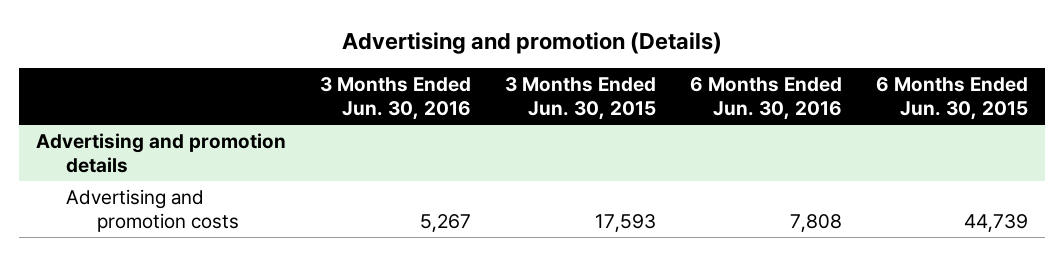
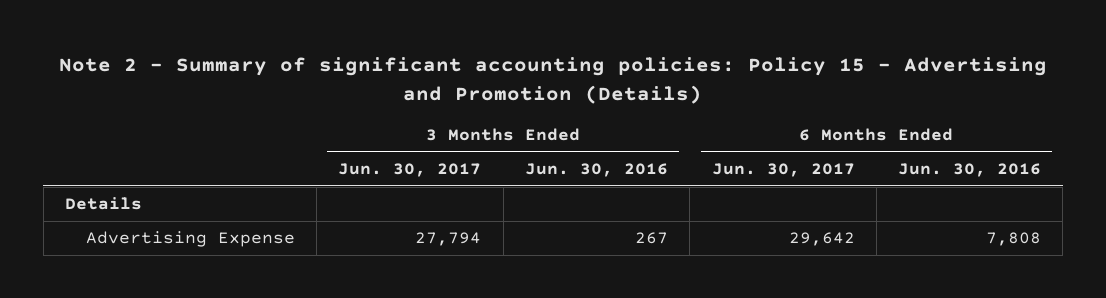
[341,31,722,54] Advertising and promotion (Details) -> [59,57,1048,104] Note 2 - Summary of significant accounting policies: Policy 15 - Advertising and Promotion (Details)
[504,77,656,121] 3 Months Ended Jun. 30, 2015 -> none
[875,77,1028,121] 6 Months Ended Jun. 30, 2015 -> none
none -> [338,163,482,178] Jun. 30, 2017
none -> [711,163,855,178] Jun. 30, 2017
[35,132,286,173] Advertising and promotion details -> none
none -> [64,197,142,211] Details
[66,188,239,232] Advertising and promotion costs -> [85,231,295,248] Advertising Expense
[419,213,471,232] 5,267 -> [634,232,668,245] 267

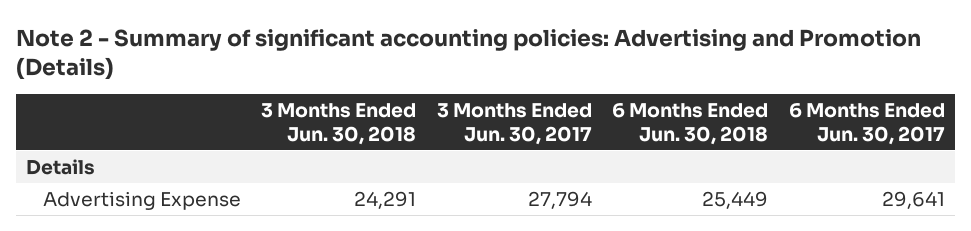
[59,57,1048,104] Note 2 - Summary of significant accounting policies: Policy 15 - Advertising and Promotion (Details) -> [16,28,922,81] Note 2 - Summary of significant accounting policies: Advertising and Promotion (Details)
[524,163,668,178] Jun. 30, 2016 -> none
[898,163,1042,178] Jun. 30, 2016 -> none
none -> [261,102,417,145] 3 Months Ended Jun. 30, 2018
none -> [612,102,769,145] 6 Months Ended Jun. 30, 2018
[788,232,855,247] 29,642 -> [881,190,945,209] 29,641

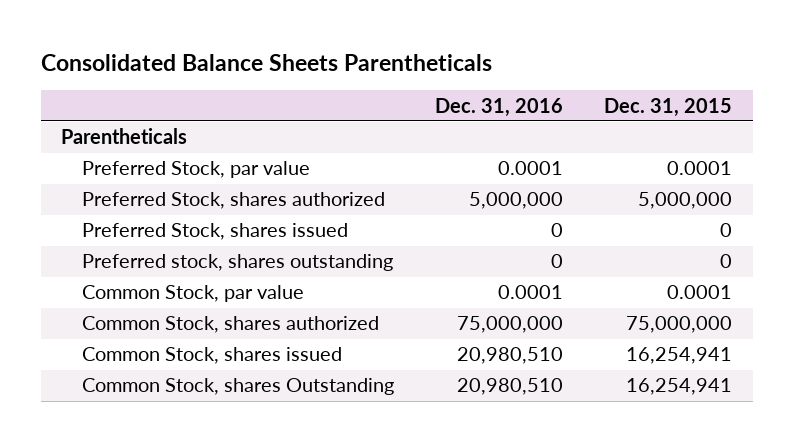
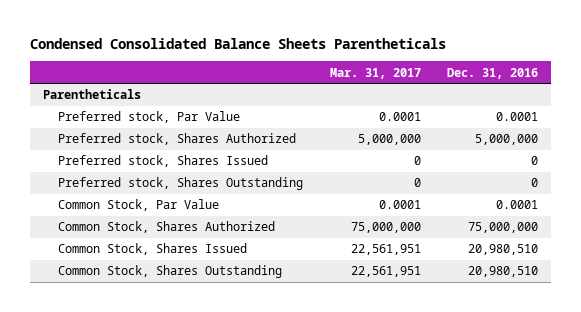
[40,53,492,71] Consolidated Balance Sheets Parentheticals -> [30,38,447,50] Condensed Consolidated Balance Sheets Parentheticals
[604,97,733,117] Dec. 31, 2015 -> none
none -> [329,67,421,79] Mar. 31, 2017
[82,161,311,179] Preferred Stock, par value -> [58,111,241,124] Preferred stock, Par Value
[82,192,386,210] Preferred Stock, shares authorized -> [58,133,297,146] Preferred stock, Shares Authorized
[82,223,349,241] Preferred Stock, shares issued -> [58,155,269,168] Preferred stock, Shares Issued
[82,254,394,272] Preferred stock, shares outstanding -> [58,177,304,191] Preferred stock, Shares Outstanding
[82,285,305,303] Common Stock, par value -> [58,199,220,212] Common Stock, Par Value
[82,316,380,334] Common Stock, shares authorized -> [58,221,276,234] Common Stock, Shares Authorized
[82,347,343,365] Common Stock, shares issued -> [58,243,248,256] Common Stock, Shares Issued
[82,378,395,396] Common Stock, shares Outstanding -> [58,265,283,279] Common Stock, Shares Outstanding

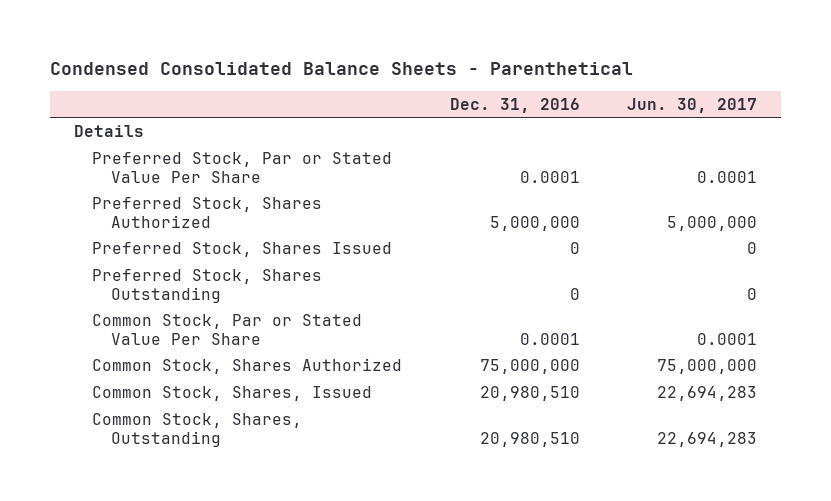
[30,38,447,50] Condensed Consolidated Balance Sheets Parentheticals -> [50,61,634,75] Condensed Consolidated Balance Sheets - Parenthetical
[329,67,421,79] Mar. 31, 2017 -> none
none -> [626,97,757,113] Jun. 30, 2017
[43,89,142,100] Parentheticals -> none
none -> [73,125,144,138] Details
[58,111,241,124] Preferred stock, Par Value -> [92,152,393,183] Preferred Stock, Par or Stated Value Per Share
[58,133,297,146] Preferred stock, Shares Authorized -> [92,197,323,228] Preferred Stock, Shares Authorized
[58,155,269,168] Preferred stock, Shares Issued -> [92,242,393,258] Preferred Stock, Shares Issued
[58,177,304,191] Preferred stock, Shares Outstanding -> [92,269,323,303] Preferred Stock, Shares Outstanding
[58,199,220,212] Common Stock, Par Value -> [92,314,363,345] Common Stock, Par or Stated Value Per Share
[58,243,248,256] Common Stock, Shares Issued -> [92,386,373,402] Common Stock, Shares, Issued
[58,265,283,279] Common Stock, Shares Outstanding -> [92,413,303,447] Common Stock, Shares, Outstanding

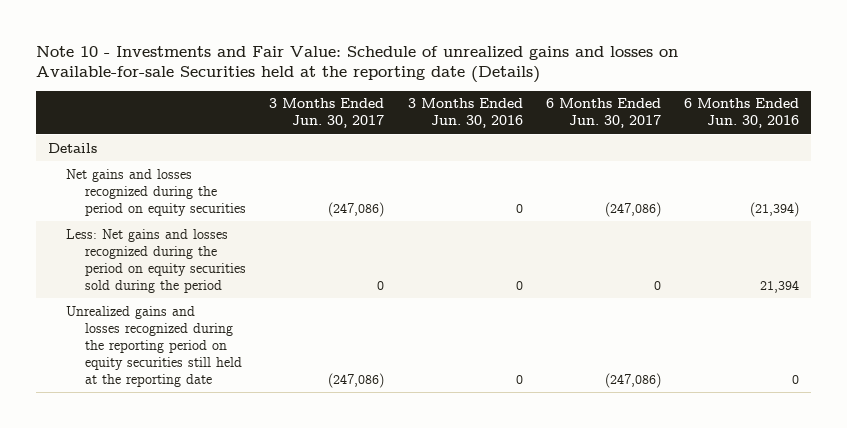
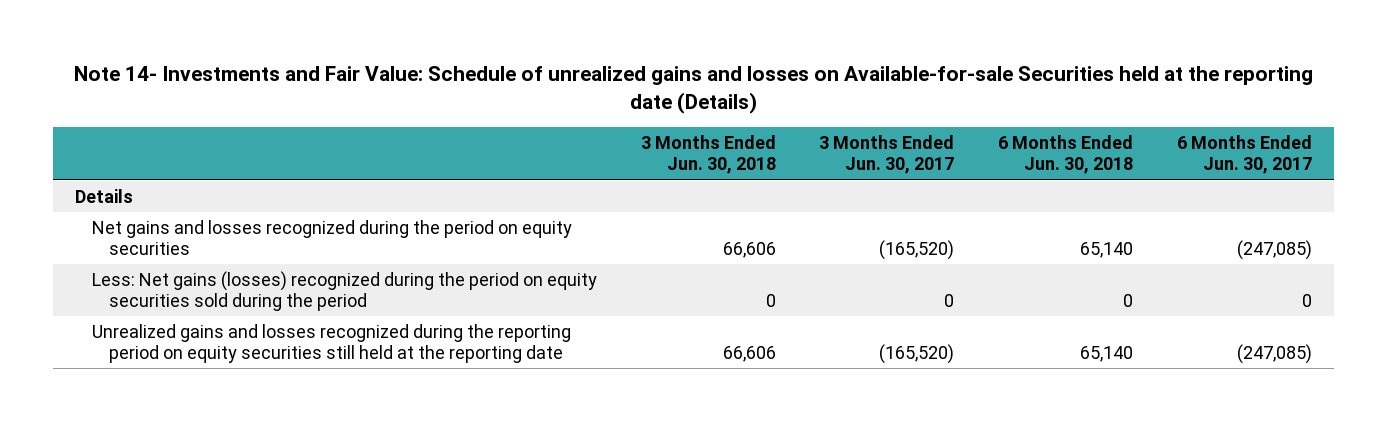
[36,45,679,84] Note 10 - Investments and Fair Value: Schedule of unrealized gains and losses on Available-for-sale Securities held at the reporting date (Details) -> [73,66,1313,115] Note 14- Investments and Fair Value: Schedule of unrealized gains and losses on Available-for-sale Securities held at the reporting date (Details)
[407,98,523,129] 3 Months Ended Jun. 30, 2016 -> none
[684,98,800,129] 6 Months Ended Jun. 30, 2016 -> none
none -> [640,135,776,175] 3 Months Ended Jun. 30, 2018
none -> [998,135,1134,175] 6 Months Ended Jun. 30, 2018
[328,201,385,217] (247,086) -> [879,239,955,260] (165,520)
[604,201,661,217] (247,086) -> [1237,239,1313,260] (247,085)
[66,228,246,293] Less: Net gains and losses recognized during the period on equity securities sold during the period -> [91,271,597,311] Less: Net gains (losses) recognized during the period on equity securities sold during the period
[328,372,385,388] (247,086) -> [879,343,955,364] (165,520)
[604,372,661,388] (247,086) -> [1237,343,1313,364] (247,085)

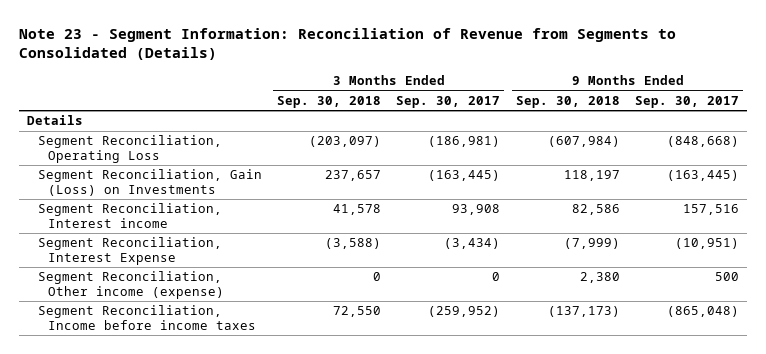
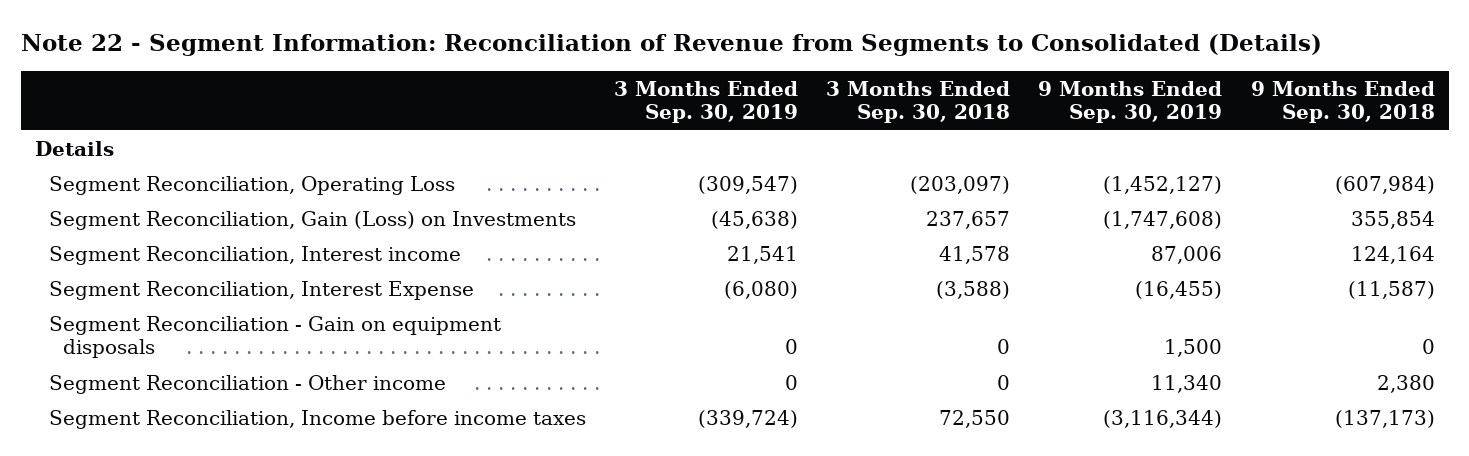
[19,27,677,61] Note 23 - Segment Information: Reconciliation of Revenue from Segments to Consolidated (Details) -> [20,34,1322,57] Note 22 - Segment Information: Reconciliation of Revenue from Segments to Consolidated (Details)
[396,95,501,108] Sep. 30, 2017 -> none
[635,95,740,108] Sep. 30, 2017 -> none
none -> [614,80,799,124] 3 Months Ended Sep. 30, 2019
none -> [1038,80,1223,124] 9 Months Ended Sep. 30, 2019
[563,170,620,182] 118,197 -> [1350,210,1435,229] 355,854
[571,204,620,216] 82,586 -> [1350,245,1435,264] 124,164
[563,238,620,250] (7,999) -> [1347,280,1435,299] (11,587)
none -> [48,315,501,359] Segment Reconciliation - Gain on equipment disposals
[37,271,225,299] Segment Reconciliation, Other income (expense) -> [48,374,446,394] Segment Reconciliation - Other income

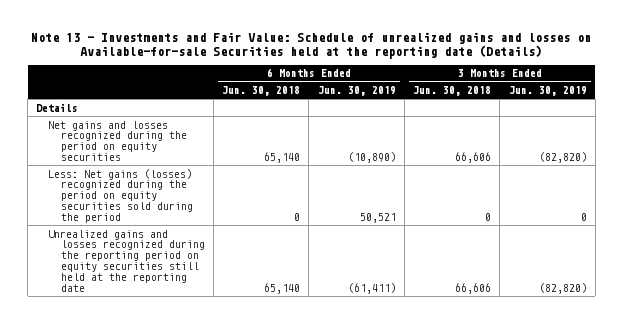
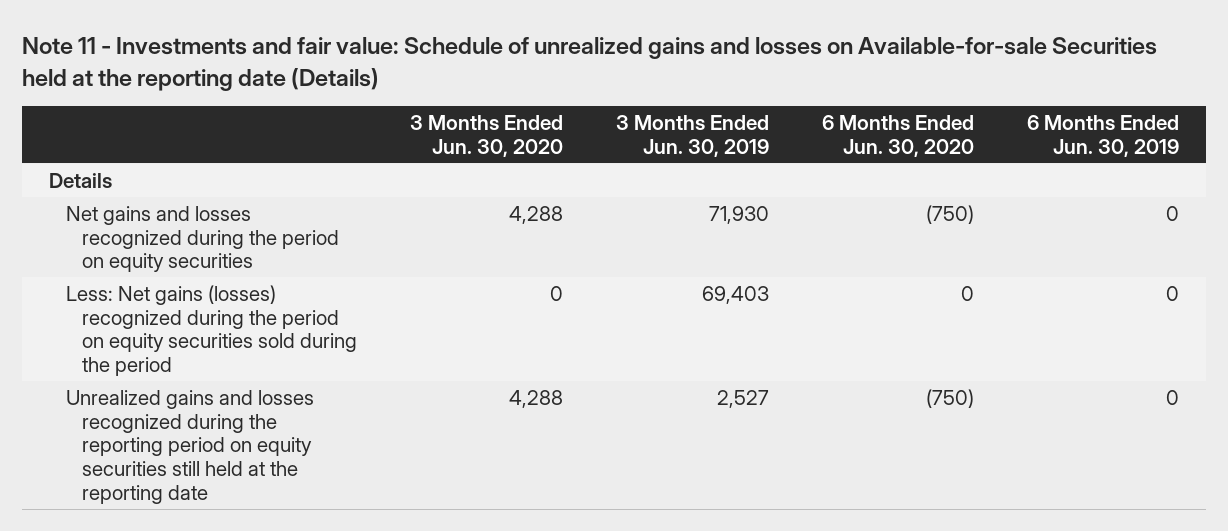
[31,31,592,59] Note 13 - Investments and Fair Value: Schedule of unrealized gains and losses on Available-for-sale Securities held at the reporting date (Details) -> [22,37,1158,91] Note 11 - Investments and fair value: Schedule of unrealized gains and losses on Available-for-sale Securities held at the reporting date (Details)
[222,86,301,97] Jun. 30, 2018 -> none
[413,86,492,97] Jun. 30, 2018 -> none
none -> [410,115,564,157] 3 Months Ended Jun. 30, 2020
none -> [822,115,975,157] 6 Months Ended Jun. 30, 2020
[347,152,396,164] (10,890) -> [1166,205,1180,221] 0
[538,152,587,164] (82,820) -> [709,205,770,224] 71,930
[359,212,396,223] 50,521 -> [1166,285,1180,301] 0
[580,212,587,221] 0 -> [702,285,770,304] 69,403
[347,282,396,294] (61,411) -> [1166,389,1180,405] 0
[538,282,587,294] (82,820) -> [717,389,770,408] 2,527

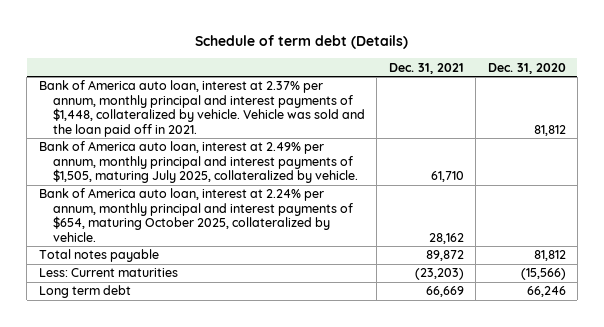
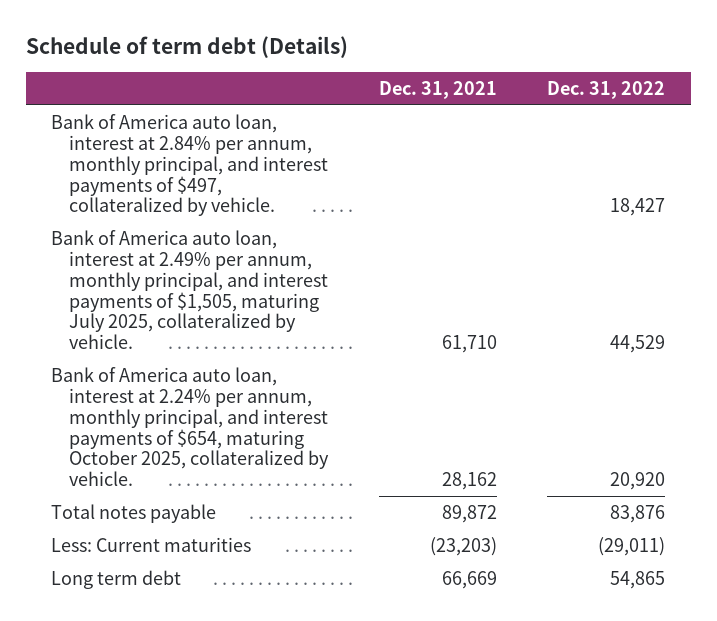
[487,62,566,74] Dec. 31, 2020 -> none
none -> [547,81,666,100] Dec. 31, 2022
[38,80,366,137] Bank of America auto loan, interest at 2.37% per annum, monthly principal and interest payments of $1,448, collateralized by vehicle. Vehicle was sold and the loan paid off in 2021. -> [51,113,328,217] Bank of America auto loan, interest at 2.84% per annum, monthly principal, and interest payments of $497, collateralized by vehicle.
[38,141,359,184] Bank of America auto loan, interest at 2.49% per annum, monthly principal and interest payments of $1,505, maturing July 2025, collateralized by vehicle. -> [51,229,328,350] Bank of America auto loan, interest at 2.49% per annum, monthly principal, and interest payments of $1,505, maturing July 2025, collateralized by vehicle.
[38,188,354,242] Bank of America auto loan, interest at 2.24% per annum, monthly principal and interest payments of $654, maturing October 2025, collateralized by vehicle. -> [51,366,329,487] Bank of America auto loan, interest at 2.24% per annum, monthly principal, and interest payments of $654, maturing October 2025, collateralized by vehicle.

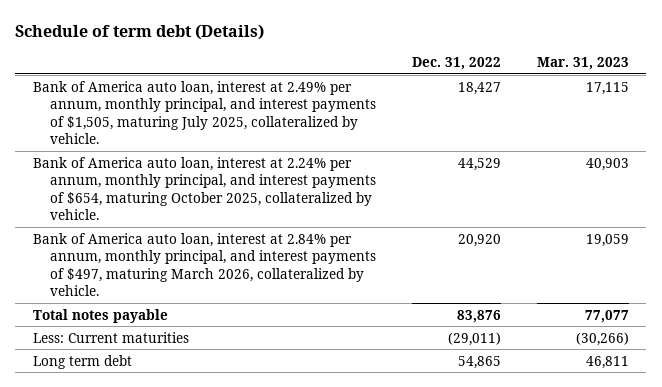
[378,81,497,100] Dec. 31, 2021 -> none
none -> [536,56,629,70] Mar. 31, 2023
[51,113,328,217] Bank of America auto loan, interest at 2.84% per annum, monthly principal, and interest payments of $497, collateralized by vehicle. -> [33,80,377,144] Bank of America auto loan, interest at 2.49% per annum, monthly principal, and interest payments of $1,505, maturing July 2025, collateralized by vehicle.
[51,229,328,350] Bank of America auto loan, interest at 2.49% per annum, monthly principal, and interest payments of $1,505, maturing July 2025, collateralized by vehicle. -> [33,156,377,220] Bank of America auto loan, interest at 2.24% per annum, monthly principal, and interest payments of $654, maturing October 2025, collateralized by vehicle.
[51,366,329,487] Bank of America auto loan, interest at 2.24% per annum, monthly principal, and interest payments of $654, maturing October 2025, collateralized by vehicle. -> [33,232,377,296] Bank of America auto loan, interest at 2.84% per annum, monthly principal, and interest payments of $497, maturing March 2026, collateralized by vehicle.

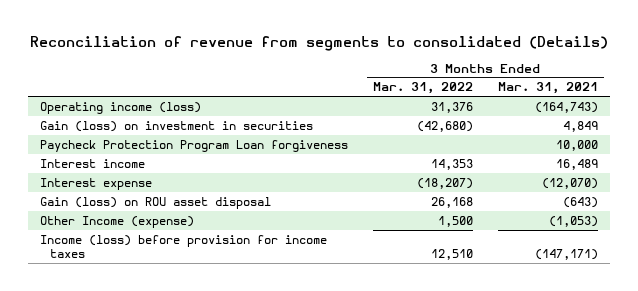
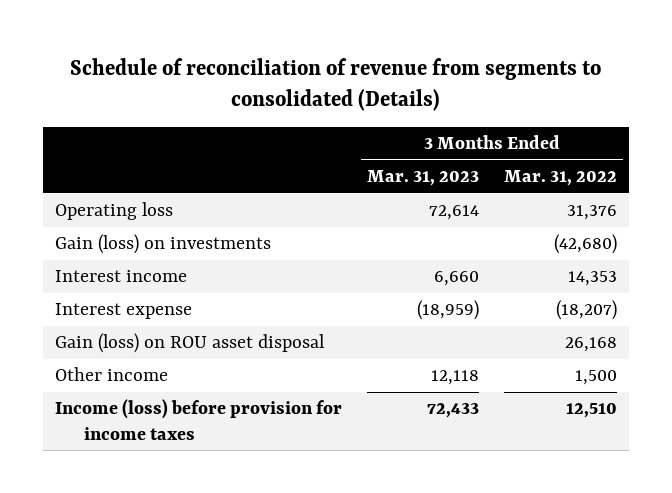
[29,35,608,51] Reconciliation of revenue from segments to consolidated (Details) -> [70,57,602,112] Schedule of reconciliation of revenue from segments to consolidated (Details)
[497,82,598,95] Mar. 31, 2021 -> none
none -> [367,170,480,187] Mar. 31, 2023
[40,139,349,152] Paycheck Protection Program Loan forgiveness -> none
[40,101,202,114] Operating income (loss) -> [55,202,174,221] Operating loss
[40,120,314,132] Gain (loss) on investment in securities -> [55,234,272,255] Gain (loss) on investments
[40,215,195,228] Other Income (expense) -> [55,367,169,382] Other income

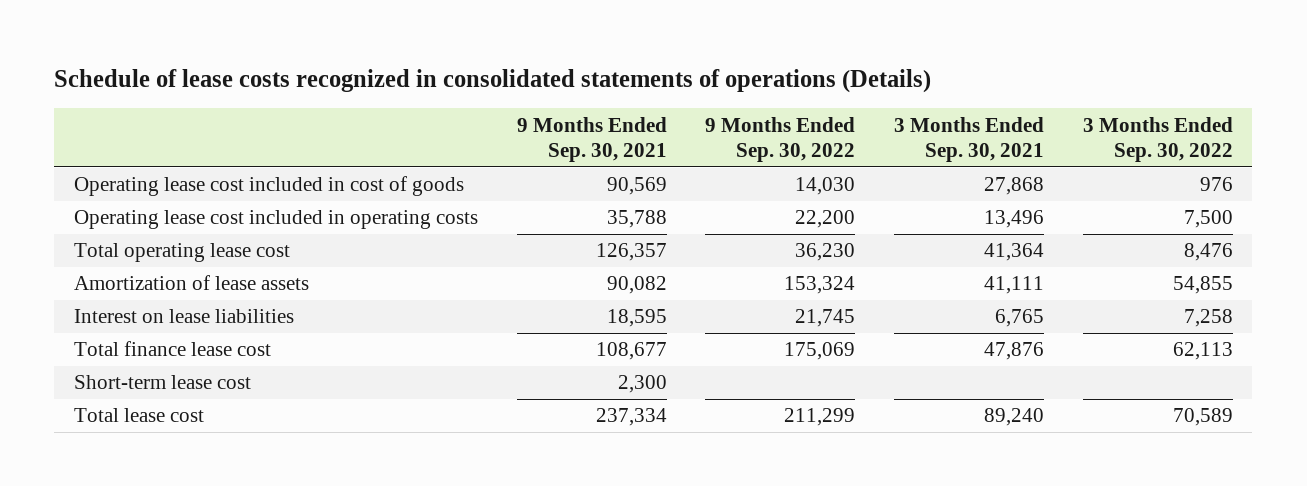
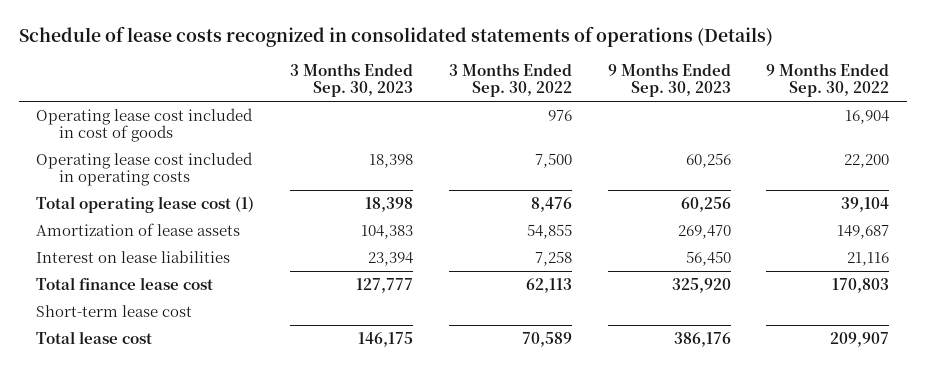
[516,116,667,163] 9 Months Ended Sep. 30, 2021 -> none
[894,116,1045,163] 3 Months Ended Sep. 30, 2021 -> none
none -> [290,62,414,98] 3 Months Ended Sep. 30, 2023
none -> [607,62,731,98] 9 Months Ended Sep. 30, 2023
[795,177,856,196] 14,030 -> [845,109,890,124] 16,904
[73,243,290,263] Total operating lease cost -> [36,195,255,213] Total operating lease cost (1)
[795,243,856,262] 36,230 -> [841,196,890,212] 39,104
[784,276,856,295] 153,324 -> [837,224,890,239] 149,687
[795,309,856,328] 21,745 -> [847,251,890,266] 21,116
[784,342,856,361] 175,069 -> [832,277,890,293] 170,803
[784,408,856,427] 211,299 -> [830,331,890,347] 209,907

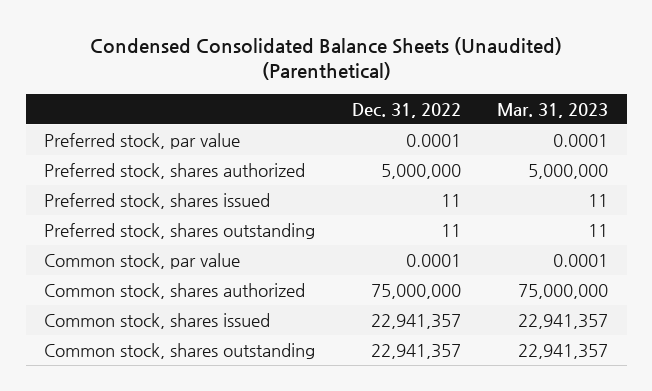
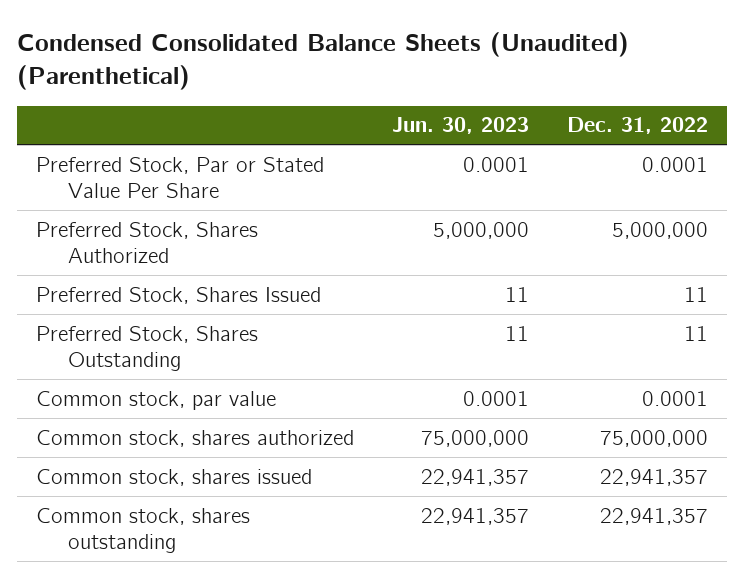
[497,102,609,118] Mar. 31, 2023 -> none
none -> [392,117,530,135] Jun. 30, 2023
[44,132,241,149] Preferred stock, par value -> [36,156,325,199] Preferred Stock, Par or Stated Value Per Share
[44,162,306,179] Preferred stock, shares authorized -> [36,221,259,264] Preferred Stock, Shares Authorized
[44,192,271,209] Preferred stock, shares issued -> [36,286,322,304] Preferred Stock, Shares Issued
[44,222,316,239] Preferred stock, shares outstanding -> [36,325,259,372] Preferred Stock, Shares Outstanding

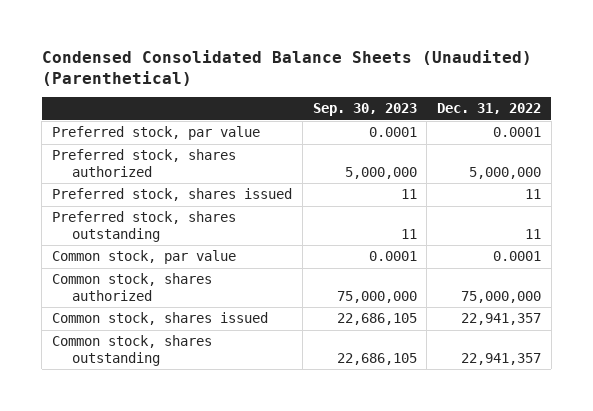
[392,117,530,135] Jun. 30, 2023 -> none
none -> [312,103,417,117] Sep. 30, 2023
[36,156,325,199] Preferred Stock, Par or Stated Value Per Share -> [52,126,261,141] Preferred stock, par value
[36,221,259,264] Preferred Stock, Shares Authorized -> [52,149,237,177] Preferred stock, shares authorized
[36,286,322,304] Preferred Stock, Shares Issued -> [52,188,293,202] Preferred stock, shares issued
[36,325,259,372] Preferred Stock, Shares Outstanding -> [52,211,237,242] Preferred stock, shares outstanding

